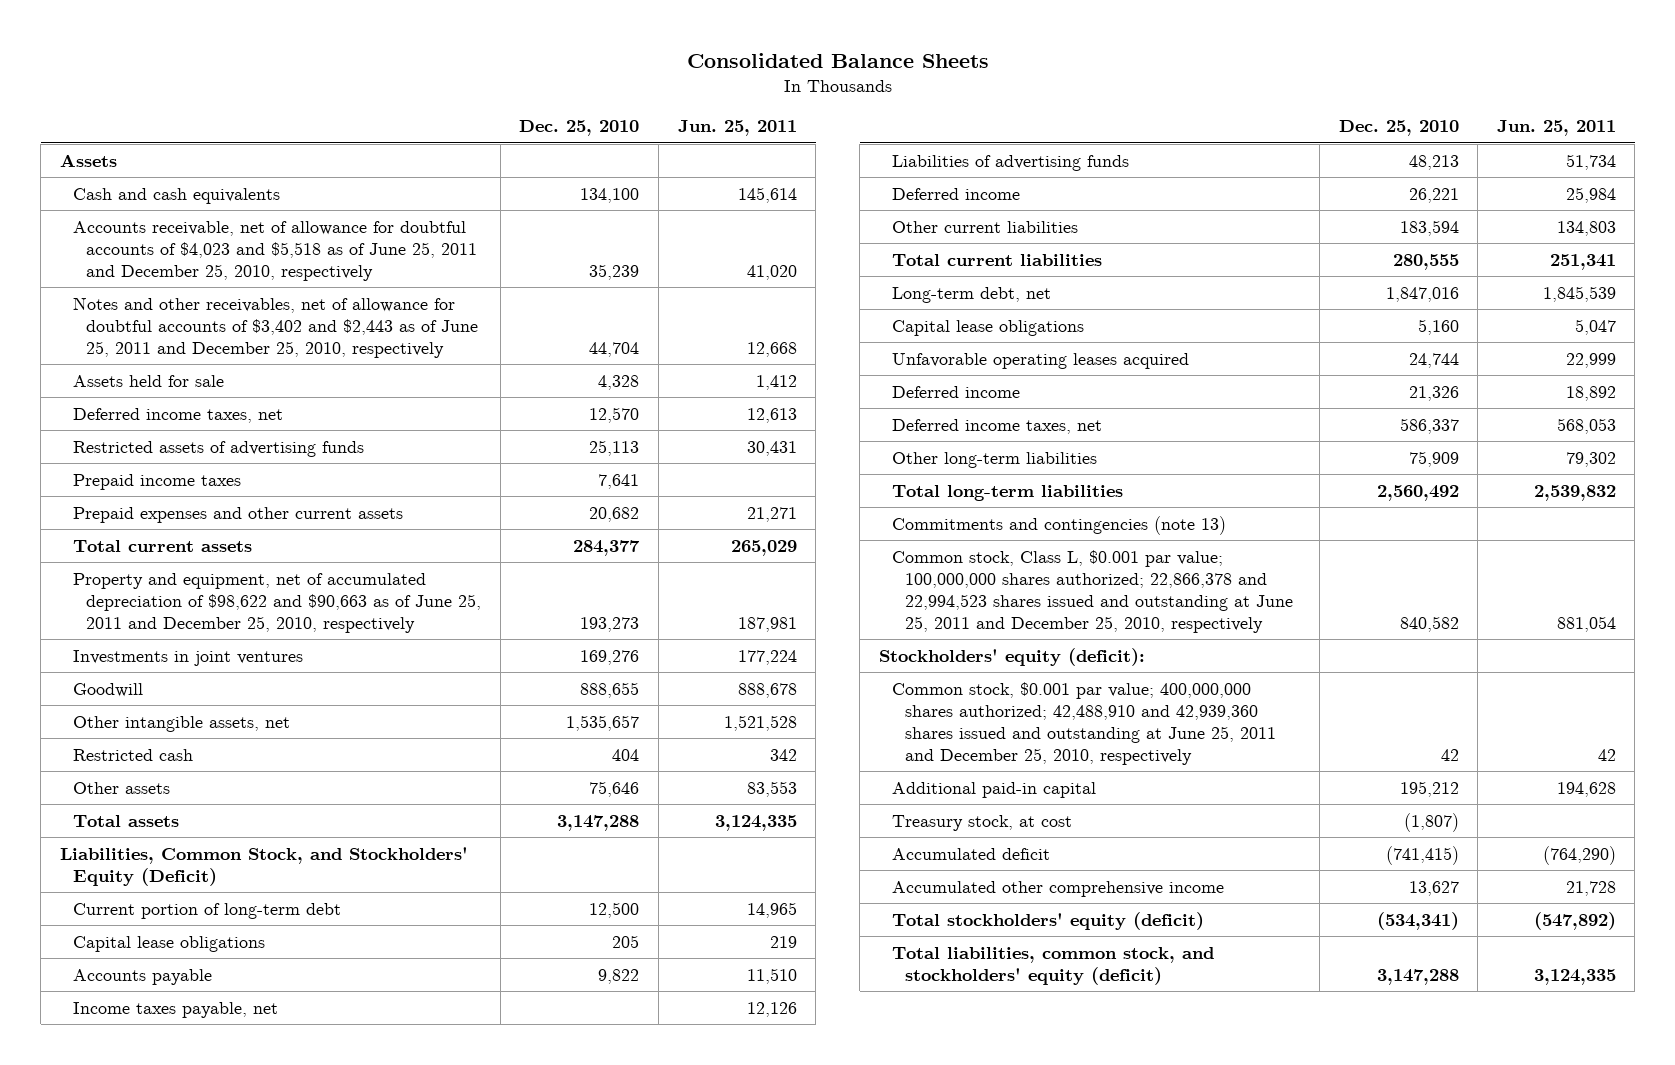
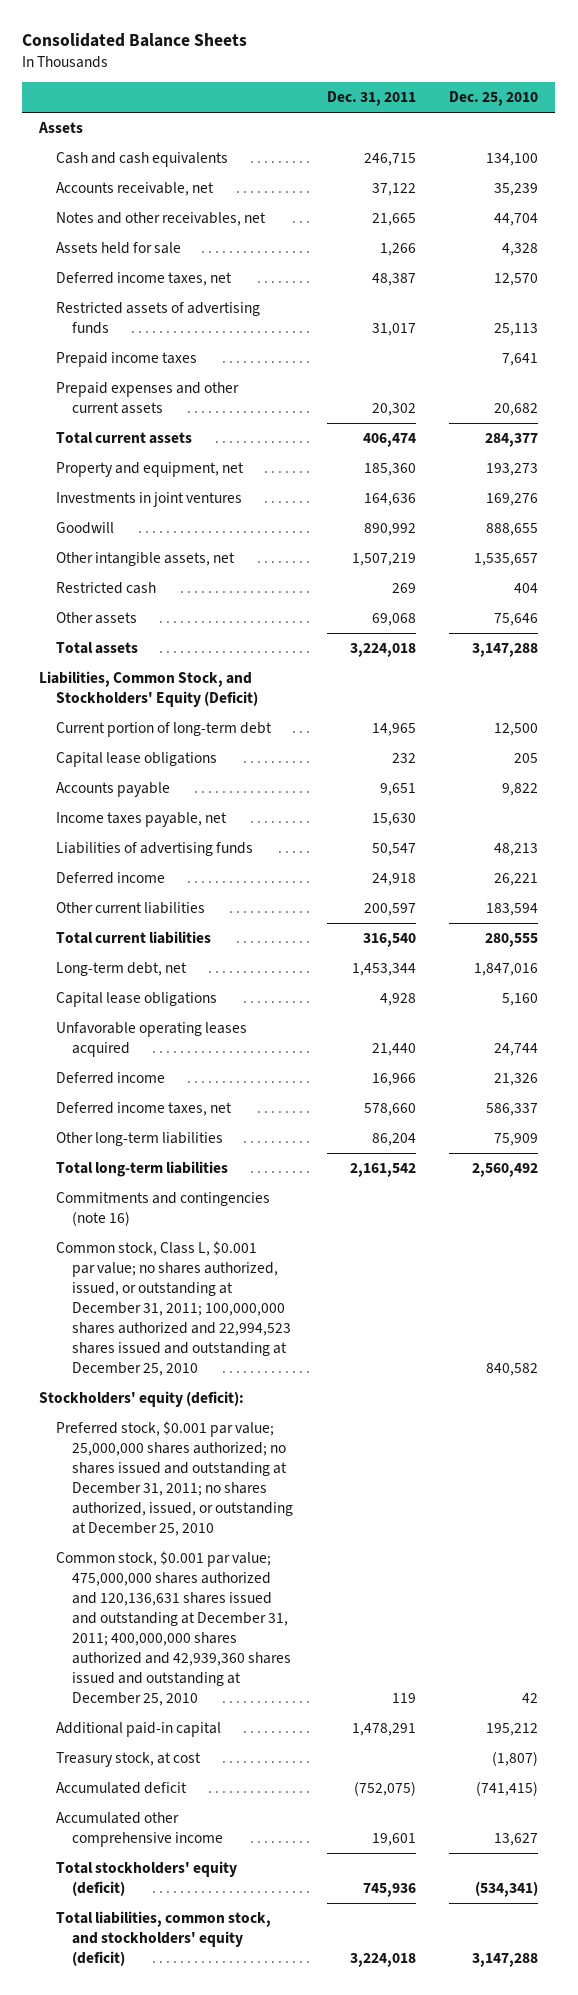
[677,120,797,137] Jun. 25, 2011 -> none
none -> [326,91,416,107] Dec. 31, 2011
[72,220,478,281] Accounts receivable, net of allowance for doubtful accounts of $4,023 and $5,518 as of June 25, 2011 and December 25, 2010, respectively -> [55,181,214,196] Accounts receivable, net
[72,296,479,358] Notes and other receivables, net of allowance for doubtful accounts of $3,402 and $2,443 as of June 25, 2011 and December 25, 2010, respectively -> [55,211,266,226] Notes and other receivables, net
[72,572,482,633] Property and equipment, net of accumulated depreciation of $98,622 and $90,663 as of June 25, 2011 and December 25, 2010, respectively -> [55,461,244,477] Property and equipment, net
[892,515,1227,535] Commitments and contingencies (note 13) -> [55,1191,270,1226] Commitments and contingencies (note 16)
[892,549,1294,633] Common stock, Class L, $0.001 par value; 100,000,000 shares authorized; 22,866,378 and 22,994,523 shares issued and outstanding at June 25, 2011 and December 25, 2010, respectively -> [55,1240,291,1376] Common stock, Class L, $0.001 par value; no shares authorized, issued, or outstanding at December 31, 2011; 100,000,000 shares authorized and 22,994,523 shares issued and outstanding at December 25, 2010
none -> [55,1420,293,1536] Preferred stock, $0.001 par value; 25,000,000 shares authorized; no shares issued and outstanding at December 31, 2011; no shares authorized, issued, or outstanding at December 25, 2010
[892,681,1277,765] Common stock, $0.001 par value; 400,000,000 shares authorized; 42,488,910 and 42,939,360 shares issued and outstanding at June 25, 2011 and December 25, 2010, respectively -> [55,1550,291,1706] Common stock, $0.001 par value; 475,000,000 shares authorized and 120,136,631 shares issued and outstanding at December 31, 2011; 400,000,000 shares authorized and 42,939,360 shares issued and outstanding at December 25, 2010

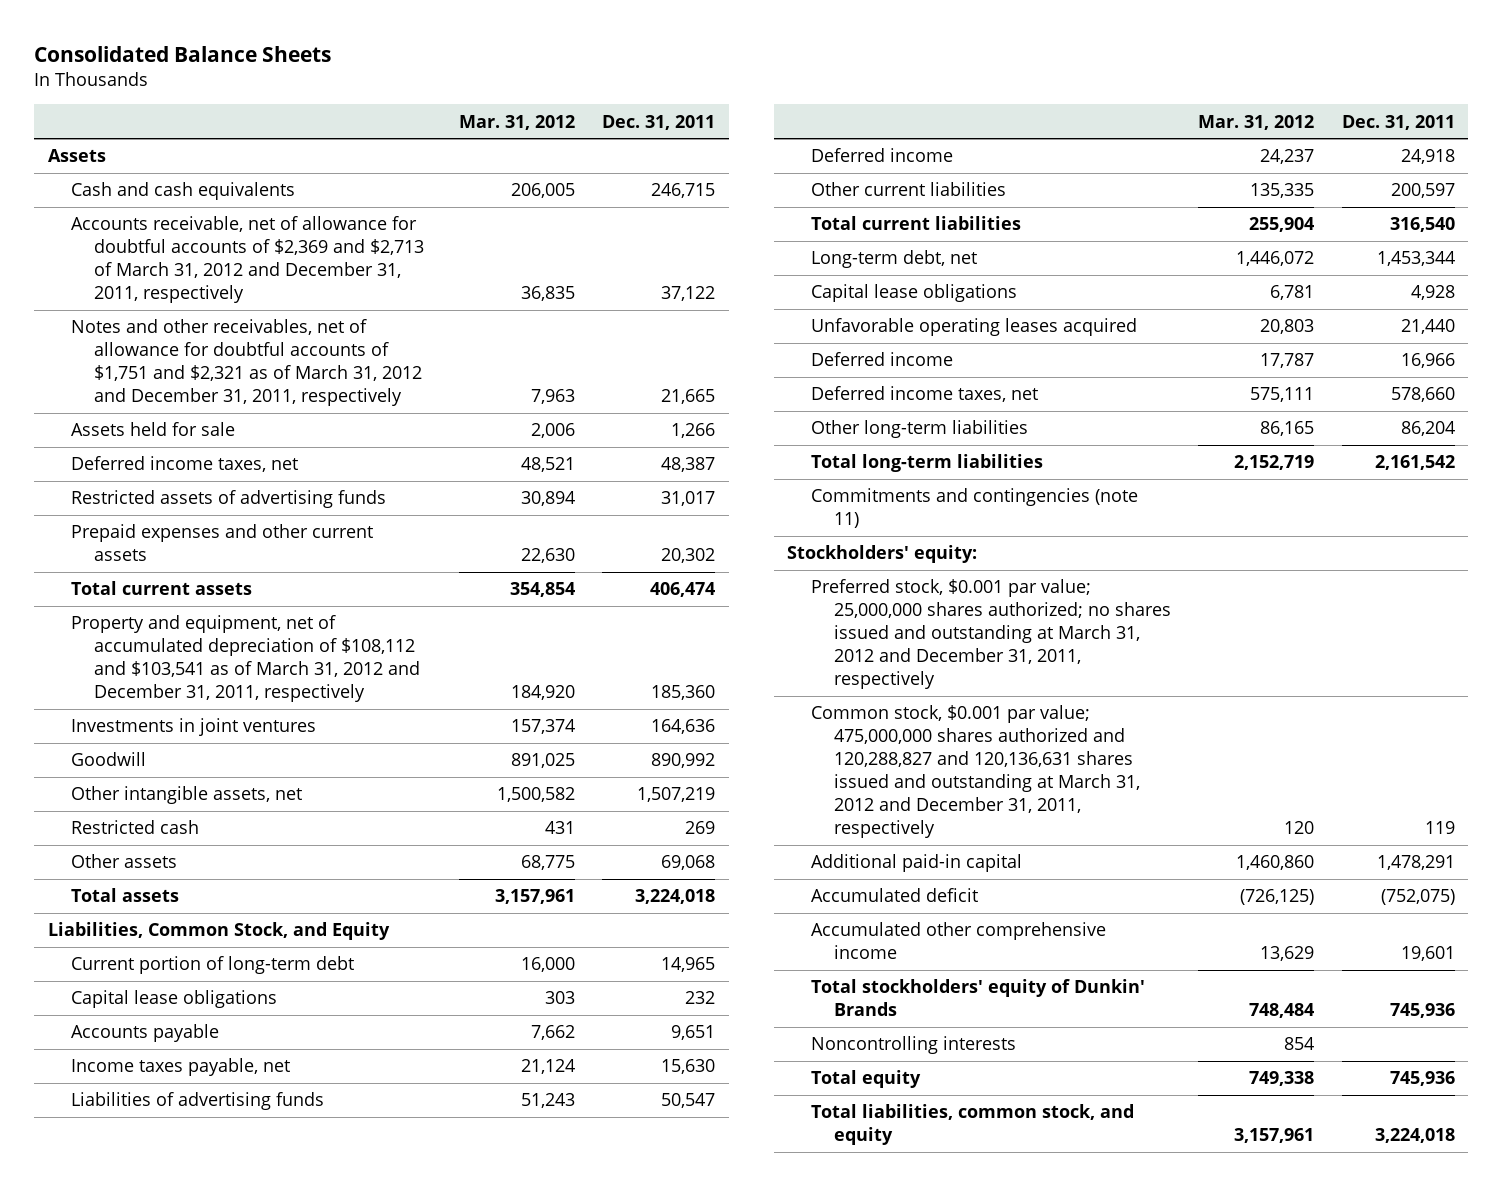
[449,91,539,107] Dec. 25, 2010 -> none
none -> [458,114,575,130] Mar. 31, 2012
[55,181,214,196] Accounts receivable, net -> [70,216,425,304] Accounts receivable, net of allowance for doubtful accounts of $2,369 and $2,713 of March 31, 2012 and December 31, 2011, respectively
[55,211,266,226] Notes and other receivables, net -> [70,319,423,407] Notes and other receivables, net of allowance for doubtful accounts of $1,751 and $2,321 as of March 31, 2012 and December 31, 2011, respectively
[55,351,197,367] Prepaid income taxes -> none
[55,461,244,477] Property and equipment, net -> [70,615,421,703] Property and equipment, net of accumulated depreciation of $108,112 and $103,541 as of March 31, 2012 and December 31, 2011, respectively
[39,670,258,707] Liabilities, Common Stock, and Stockholders' Equity (Deficit) -> [47,922,390,941] Liabilities, Common Stock, and Equity
[55,1240,291,1376] Common stock, Class L, $0.001 par value; no shares authorized, issued, or outstanding at December 31, 2011; 100,000,000 shares authorized and 22,994,523 shares issued and outstanding at December 25, 2010 -> none
[55,1191,270,1226] Commitments and contingencies (note 16) -> [810,488,1138,529] Commitments and contingencies (note 11)
[39,1390,245,1407] Stockholders' equity (deficit): -> [787,545,978,564] Stockholders' equity:
[55,1420,293,1536] Preferred stock, $0.001 par value; 25,000,000 shares authorized; no shares issued and outstanding at December 31, 2011; no shares authorized, issued, or outstanding at December 25, 2010 -> [810,579,1172,690] Preferred stock, $0.001 par value; 25,000,000 shares authorized; no shares issued and outstanding at March 31, 2012 and December 31, 2011, respectively
[55,1550,291,1706] Common stock, $0.001 par value; 475,000,000 shares authorized and 120,136,631 shares issued and outstanding at December 31, 2011; 400,000,000 shares authorized and 42,939,360 shares issued and outstanding at December 25, 2010 -> [810,705,1141,839] Common stock, $0.001 par value; 475,000,000 shares authorized and 120,288,827 and 120,136,631 shares issued and outstanding at March 31, 2012 and December 31, 2011, respectively
[55,1751,201,1767] Treasury stock, at cost -> none
[55,1860,237,1896] Total stockholders' equity (deficit) -> [810,979,1145,1017] Total stockholders' equity of Dunkin' Brands
none -> [810,1036,1016,1055] Noncontrolling interests
none -> [810,1070,921,1089] Total equity
[55,1910,271,1966] Total liabilities, common stock, and stockholders' equity (deficit) -> [810,1104,1134,1146] Total liabilities, common stock, and equity

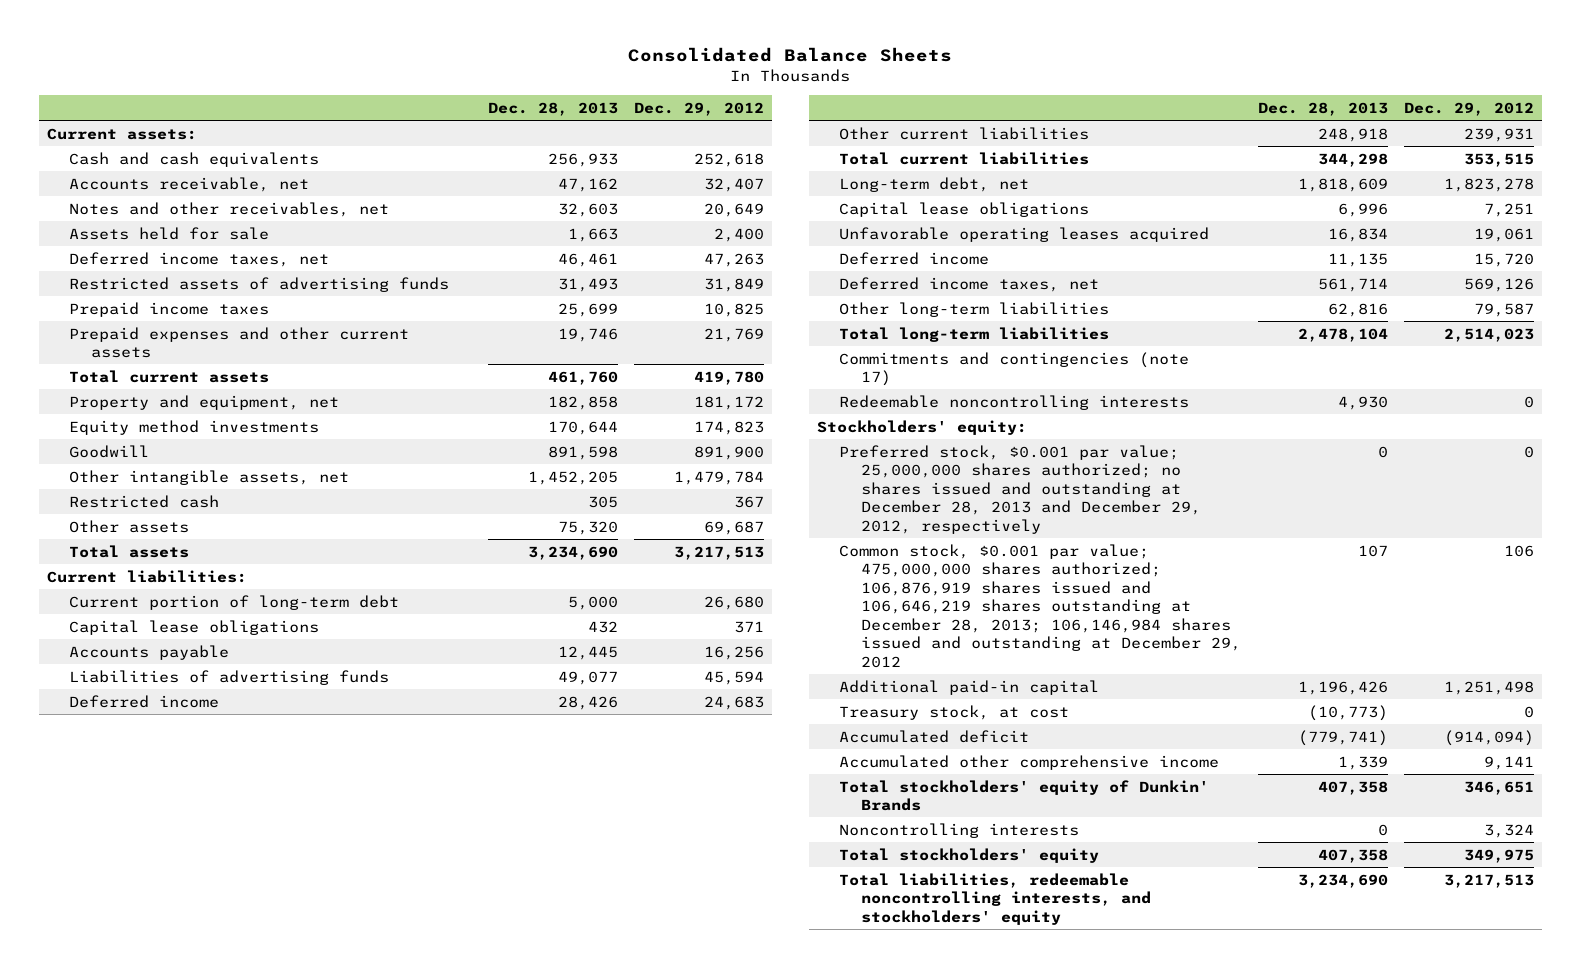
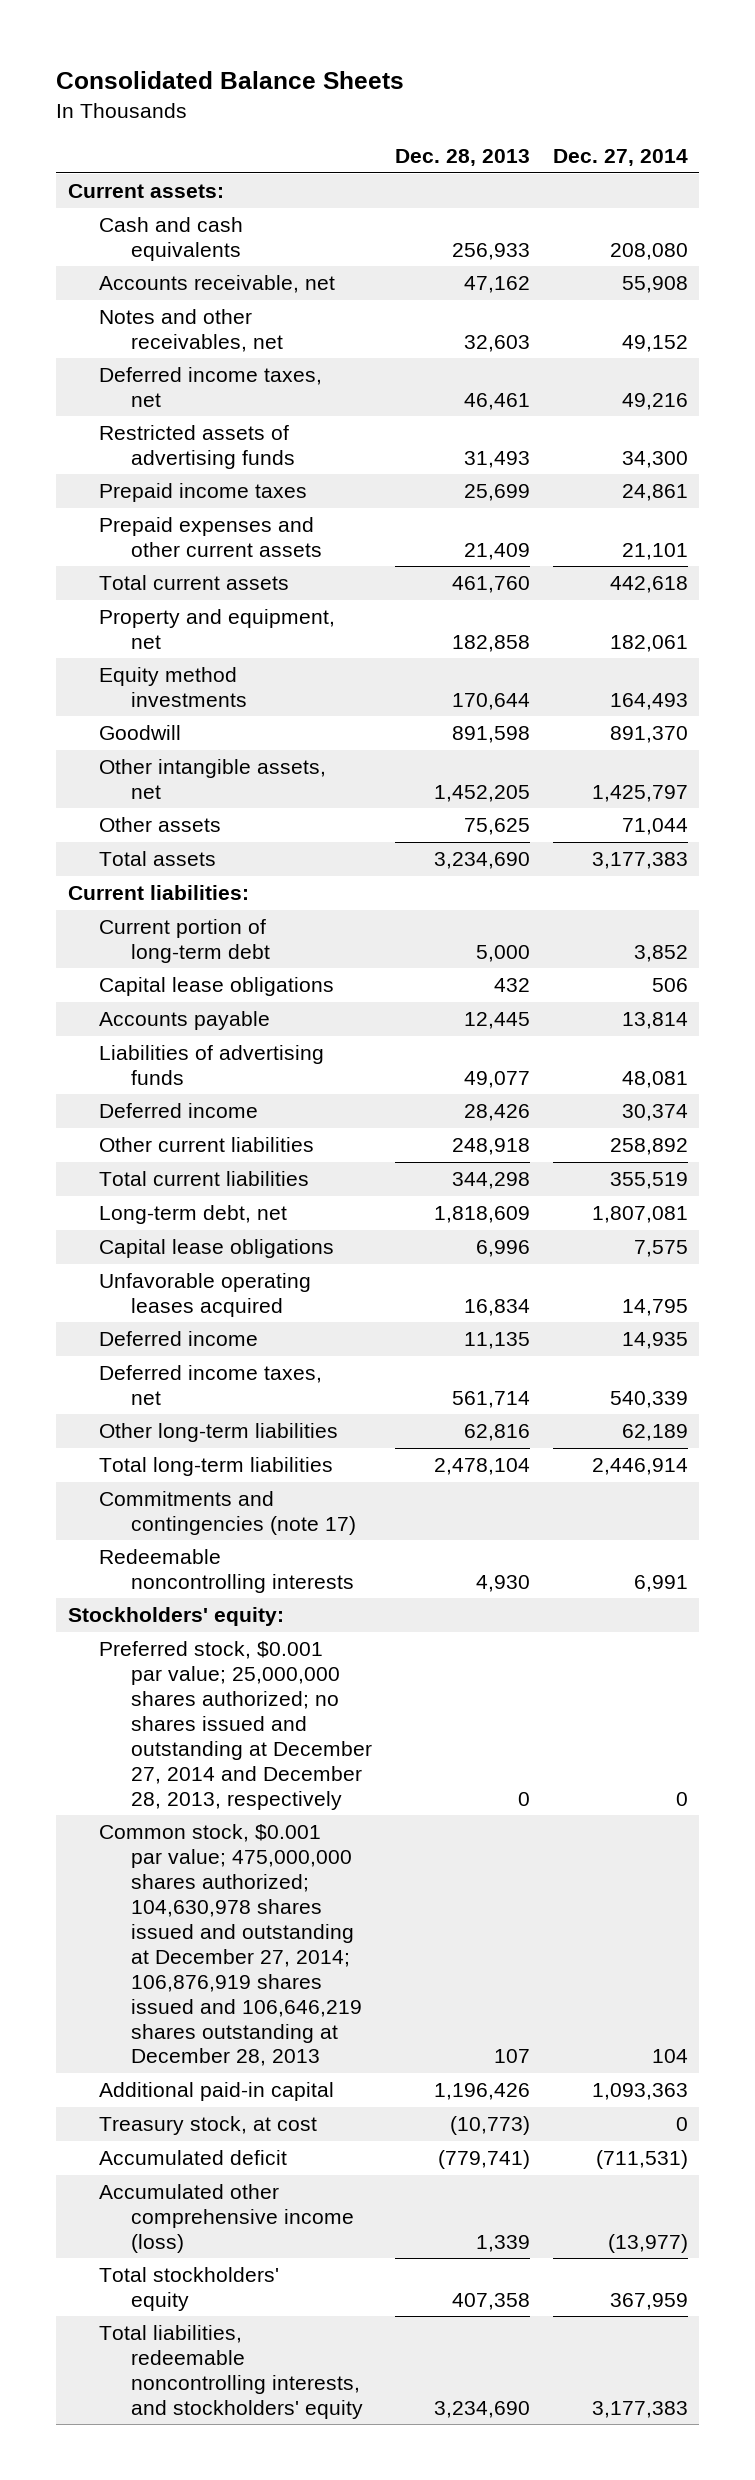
[634,101,765,116] Dec. 29, 2012 -> none
none -> [552,149,688,167] Dec. 27, 2014
[69,226,270,240] Assets held for sale -> none
[557,327,618,342] 19,746 -> [464,543,531,561] 21,409
[69,494,220,508] Restricted cash -> none
[557,520,618,535] 75,320 -> [464,818,531,836] 75,625
[838,444,1202,534] Preferred stock, $0.001 par value; 25,000,000 shares authorized; no shares issued and outstanding at December 28, 2013 and December 29, 2012, respectively -> [99,1641,373,1810] Preferred stock, $0.001 par value; 25,000,000 shares authorized; no shares issued and outstanding at December 27, 2014 and December 28, 2013, respectively
[838,543,1242,668] Common stock, $0.001 par value; 475,000,000 shares authorized; 106,876,919 shares issued and 106,646,219 shares outstanding at December 28, 2013; 106,146,984 shares issued and outstanding at December 29, 2012 -> [99,1824,363,2067] Common stock, $0.001 par value; 475,000,000 shares authorized; 104,630,978 shares issued and outstanding at December 27, 2014; 106,876,919 shares issued and 106,646,219 shares outstanding at December 28, 2013
[838,779,1209,812] Total stockholders' equity of Dunkin' Brands -> none
[838,822,1079,838] Noncontrolling interests -> none
[838,754,1219,770] Accumulated other comprehensive income -> [99,2184,355,2253] Accumulated other comprehensive income (loss)

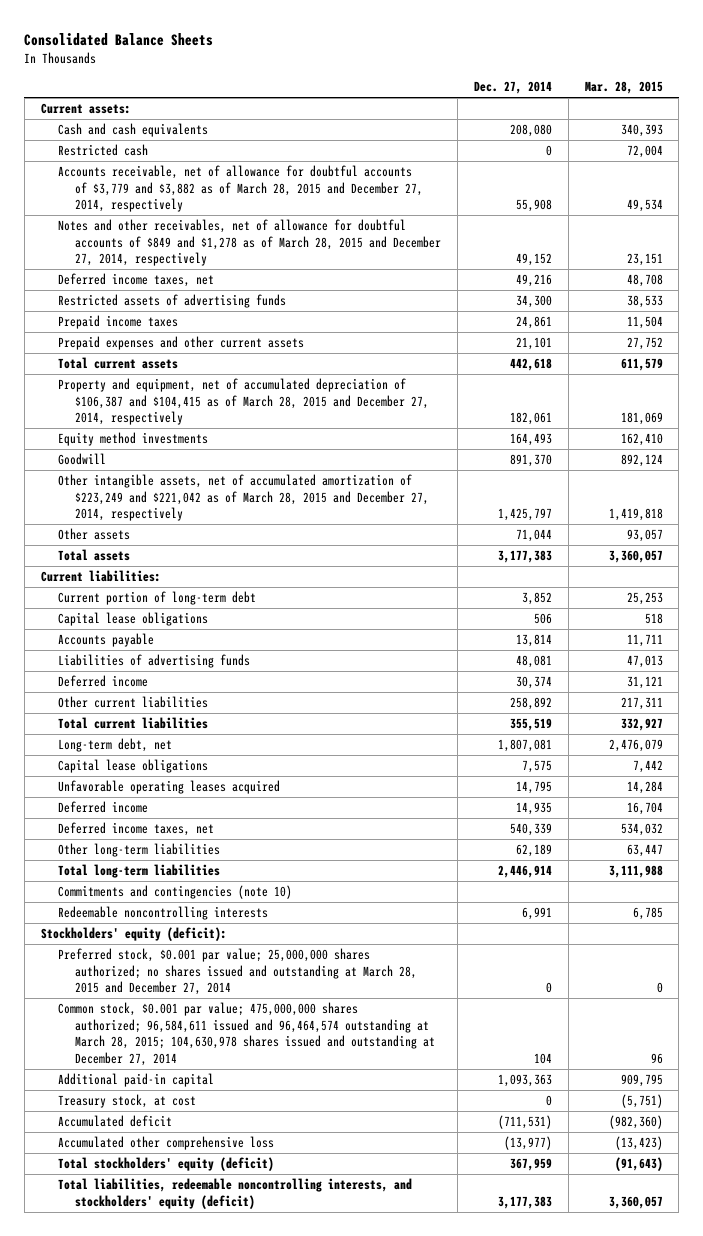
[395,149,531,167] Dec. 28, 2013 -> none
none -> [584,81,663,95] Mar. 28, 2015
none -> [57,144,148,157] Restricted cash
[99,275,336,294] Accounts receivable, net -> [57,165,424,213] Accounts receivable, net of allowance for doubtful accounts of $3,779 and $3,882 as of March 28, 2015 and December 27, 2014, respectively
[99,309,284,353] Notes and other receivables, net -> [57,219,442,267] Notes and other receivables, net of allowance for doubtful accounts of $849 and $1,278 as of March 28, 2015 and December 27, 2014, respectively
[99,609,336,650] Property and equipment, net -> [57,378,430,426] Property and equipment, net of accumulated depreciation of $106,387 and $104,415 as of March 28, 2015 and December 27, 2014, respectively
[99,759,327,800] Other intangible assets, net -> [57,474,430,522] Other intangible assets, net of accumulated amortization of $223,249 and $221,042 as of March 28, 2015 and December 27, 2014, respectively
[99,1491,357,1536] Commitments and contingencies (note 17) -> [57,885,292,900] Commitments and contingencies (note 10)
[67,1607,284,1627] Stockholders' equity: -> [40,927,227,942] Stockholders' equity (deficit):
[99,1641,373,1810] Preferred stock, $0.001 par value; 25,000,000 shares authorized; no shares issued and outstanding at December 27, 2014 and December 28, 2013, respectively -> [57,948,418,996] Preferred stock, $0.001 par value; 25,000,000 shares authorized; no shares issued and outstanding at March 28, 2015 and December 27, 2014
[99,1824,363,2067] Common stock, $0.001 par value; 475,000,000 shares authorized; 104,630,978 shares issued and outstanding at December 27, 2014; 106,876,919 shares issued and 106,646,219 shares outstanding at December 28, 2013 -> [57,1002,436,1066] Common stock, $0.001 par value; 475,000,000 shares authorized; 96,584,611 issued and 96,464,574 outstanding at March 28, 2015; 104,630,978 shares issued and outstanding at December 27, 2014
[99,2184,355,2253] Accumulated other comprehensive income (loss) -> [57,1136,274,1151] Accumulated other comprehensive loss
[99,2267,280,2312] Total stockholders' equity -> [57,1157,274,1172] Total stockholders' equity (deficit)
[99,2325,364,2419] Total liabilities, redeemable noncontrolling interests, and stockholders' equity -> [57,1178,412,1209] Total liabilities, redeemable noncontrolling interests, and stockholders' equity (deficit)

